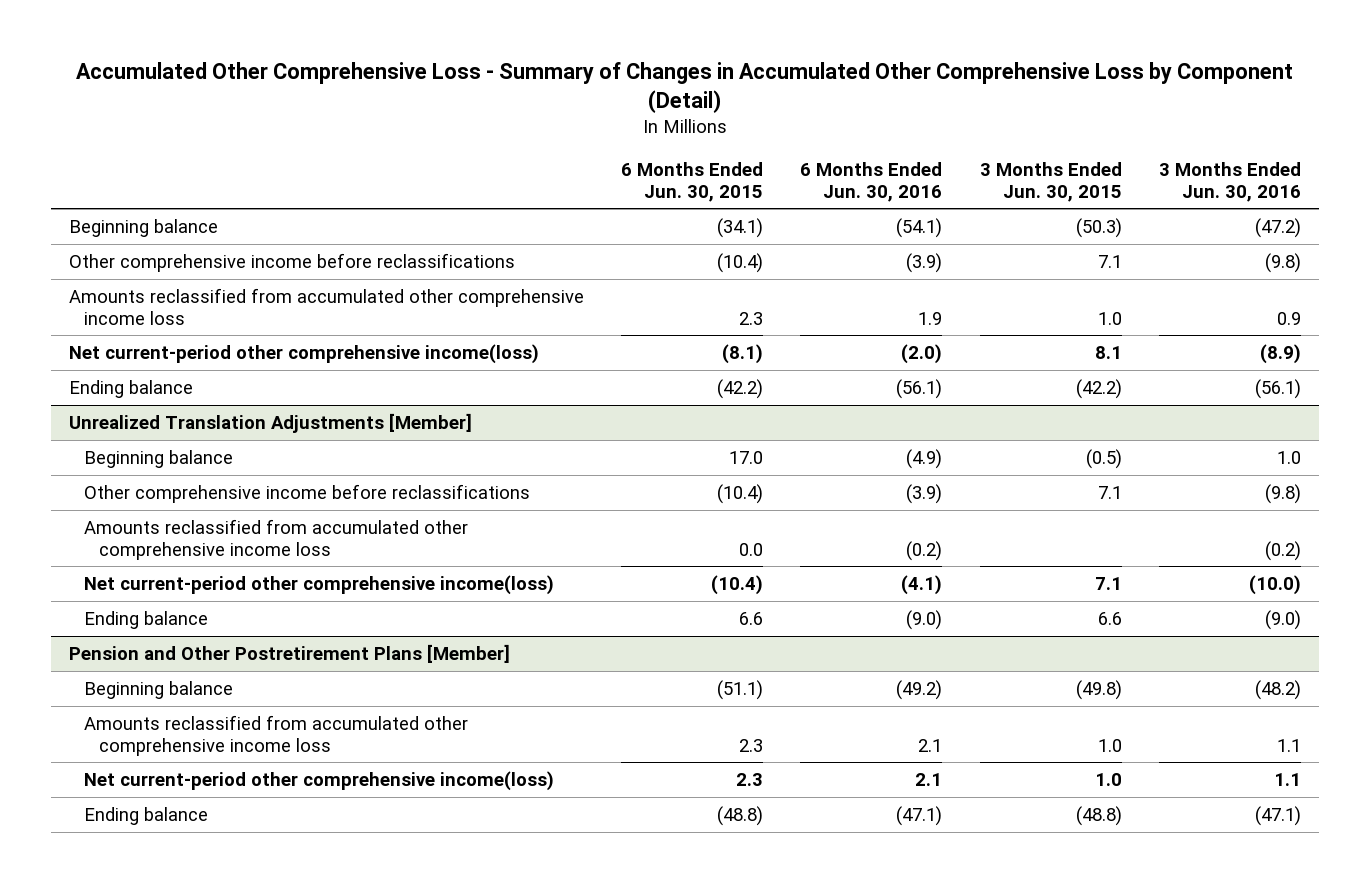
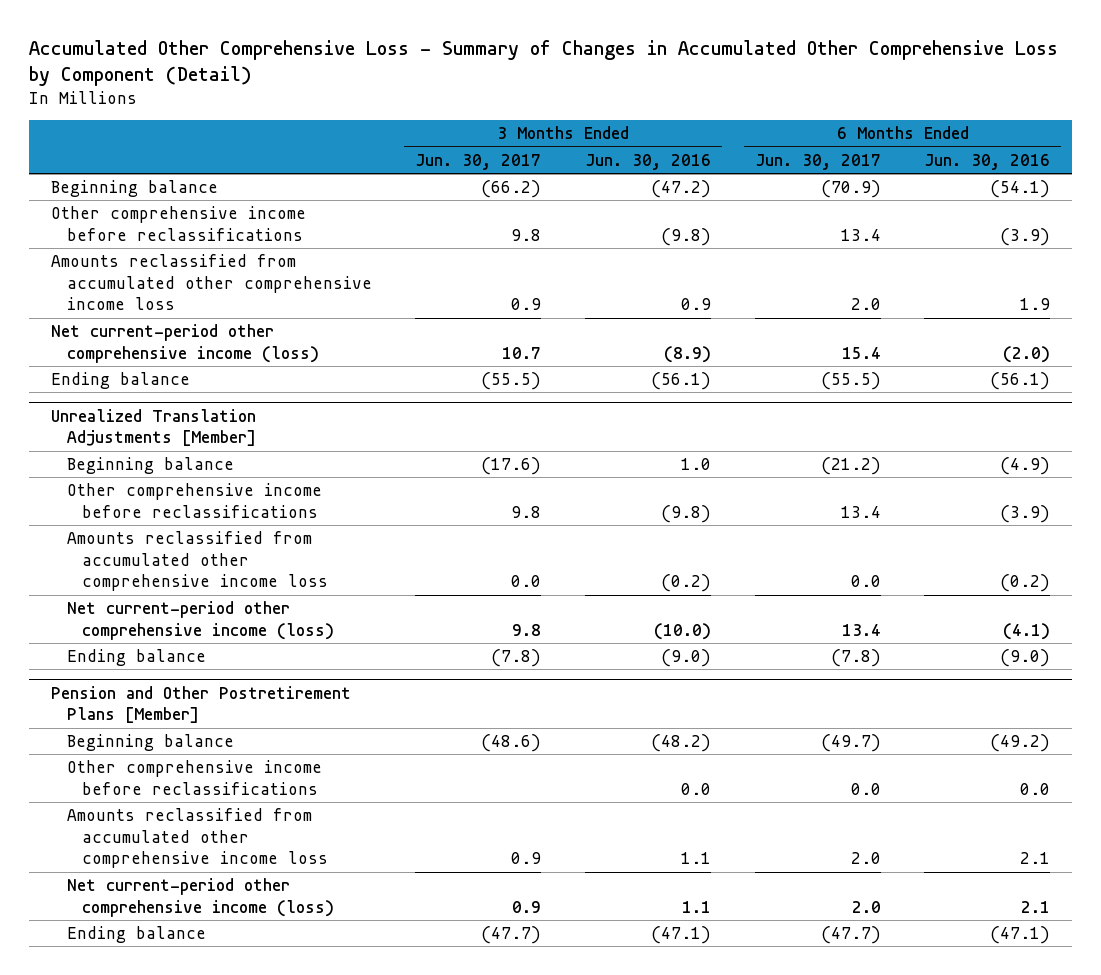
[621,161,764,202] 6 Months Ended Jun. 30, 2015 -> none
[979,161,1122,202] 3 Months Ended Jun. 30, 2015 -> none
none -> [415,153,542,170] Jun. 30, 2017
none -> [754,153,881,170] Jun. 30, 2017
[69,343,540,364] Net current-period other comprehensive income(loss) -> [50,324,319,363] Net current-period other comprehensive income (loss)
[84,574,555,595] Net current-period other comprehensive income(loss) -> [66,601,335,640] Net current-period other comprehensive income (loss)
none -> [66,760,322,795] Other comprehensive income before reclassifications
[84,770,555,791] Net current-period other comprehensive income(loss) -> [66,878,335,917] Net current-period other comprehensive income (loss)

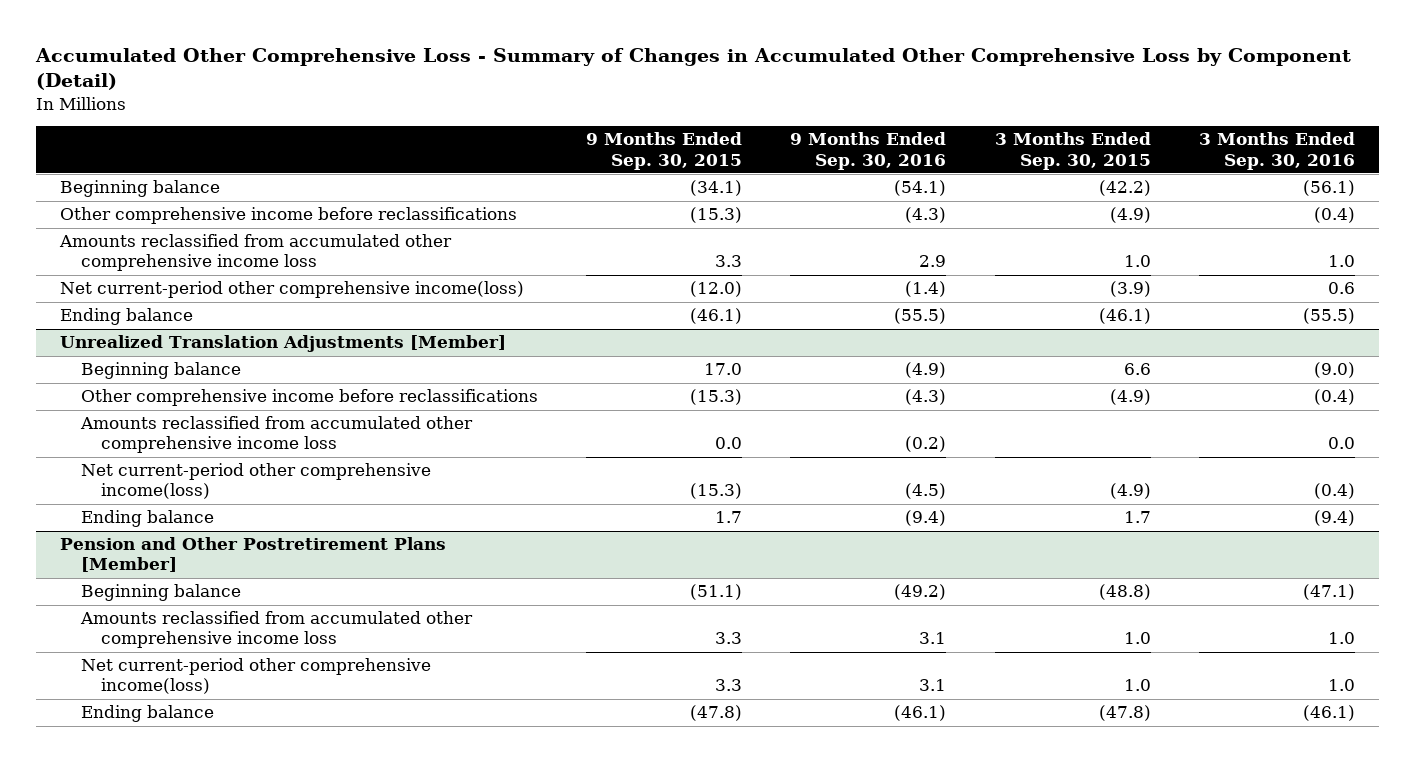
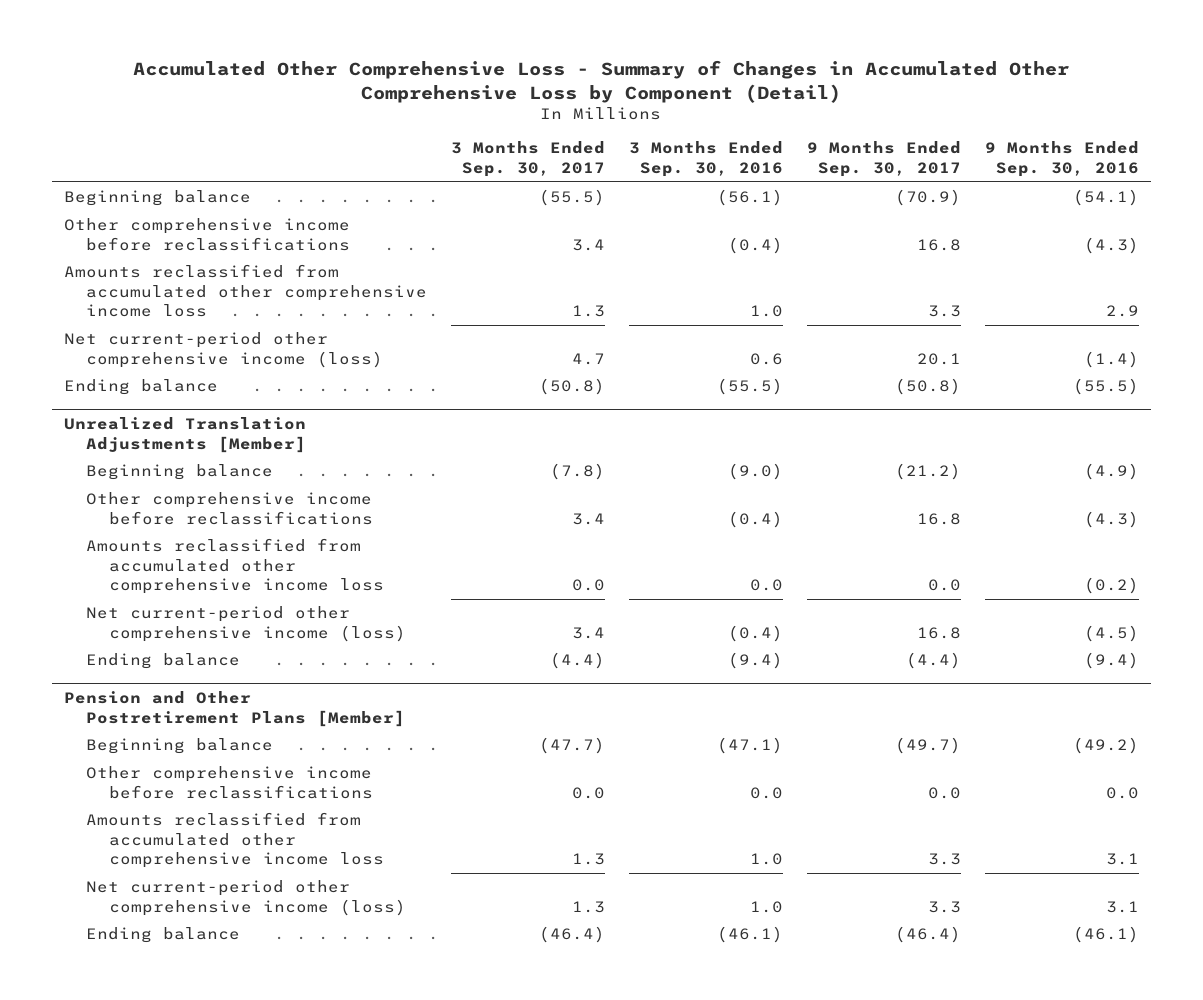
[585,132,742,170] 9 Months Ended Sep. 30, 2015 -> none
[994,132,1151,170] 3 Months Ended Sep. 30, 2015 -> none
none -> [451,141,606,178] 3 Months Ended Sep. 30, 2017
none -> [807,141,962,178] 9 Months Ended Sep. 30, 2017
[60,281,525,299] Net current-period other comprehensive income(loss) -> [63,332,384,368] Net current-period other comprehensive income (loss)
[80,463,431,500] Net current-period other comprehensive income(loss) -> [86,606,407,642] Net current-period other comprehensive income (loss)
none -> [86,766,374,799] Other comprehensive income before reclassifications
[80,658,431,695] Net current-period other comprehensive income(loss) -> [86,880,407,916] Net current-period other comprehensive income (loss)

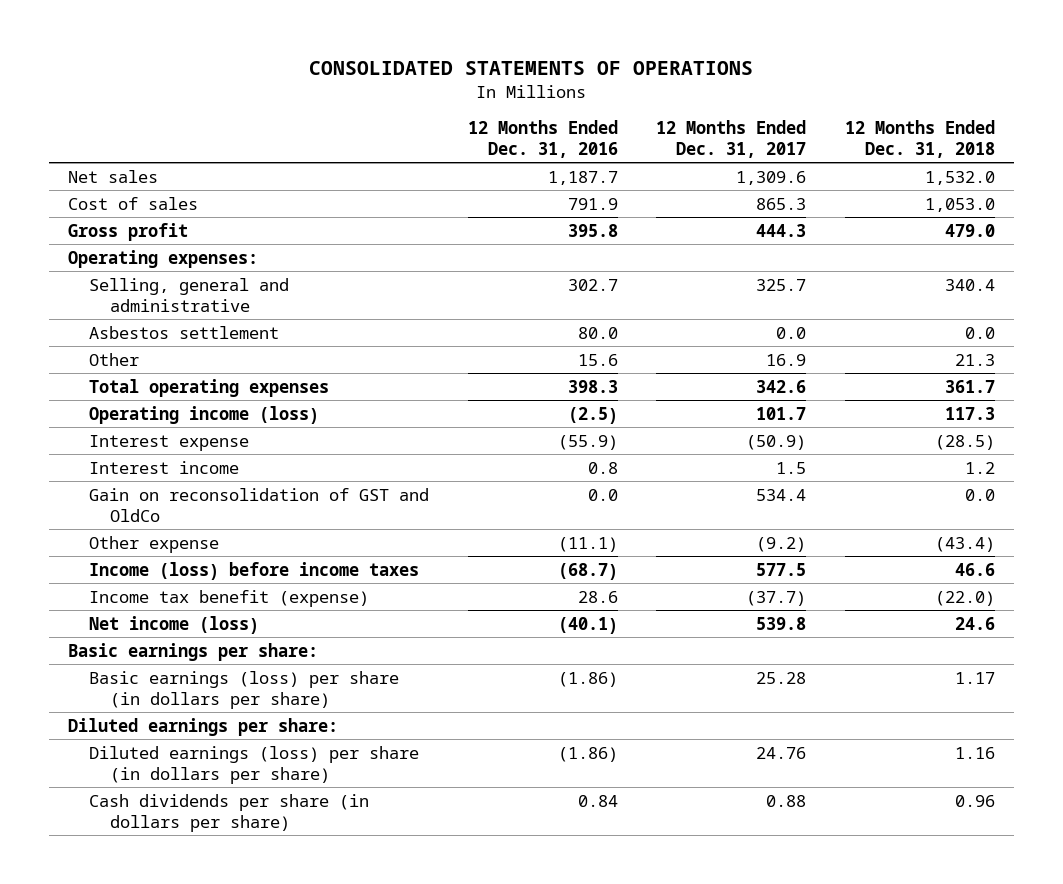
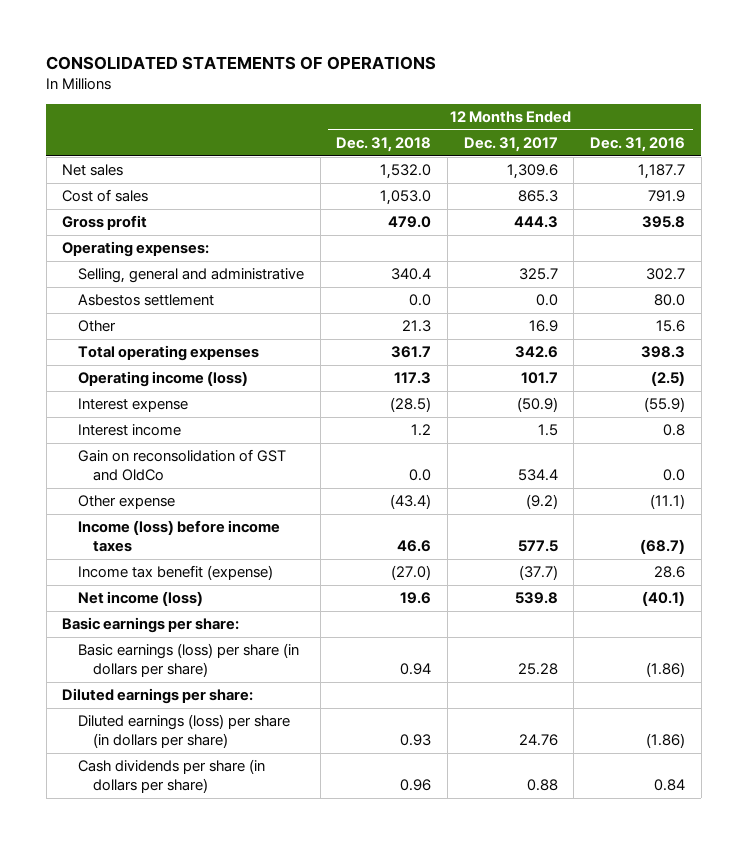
[934,590,995,606] (22.0) -> [391,565,432,581] (27.0)
[954,616,995,630] 24.6 -> [400,592,432,605] 19.6
[954,671,995,684] 1.17 -> [400,663,432,676] 0.94
[954,746,995,759] 1.16 -> [400,734,432,747] 0.93

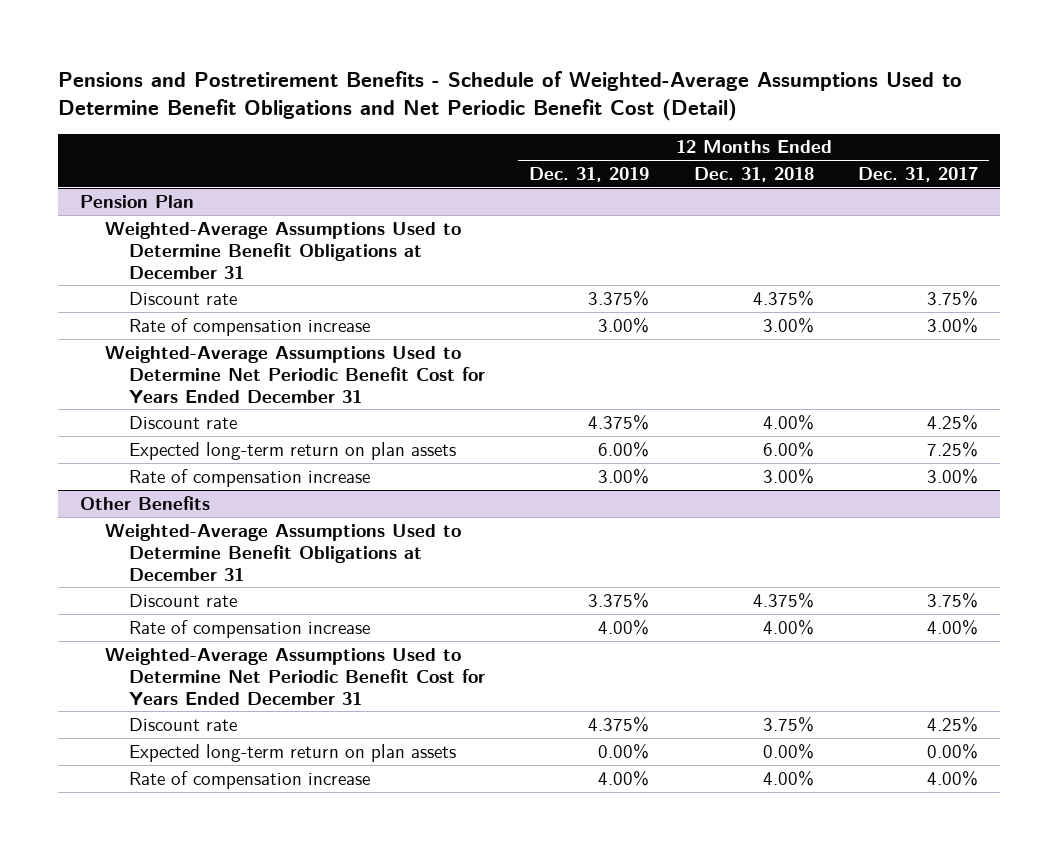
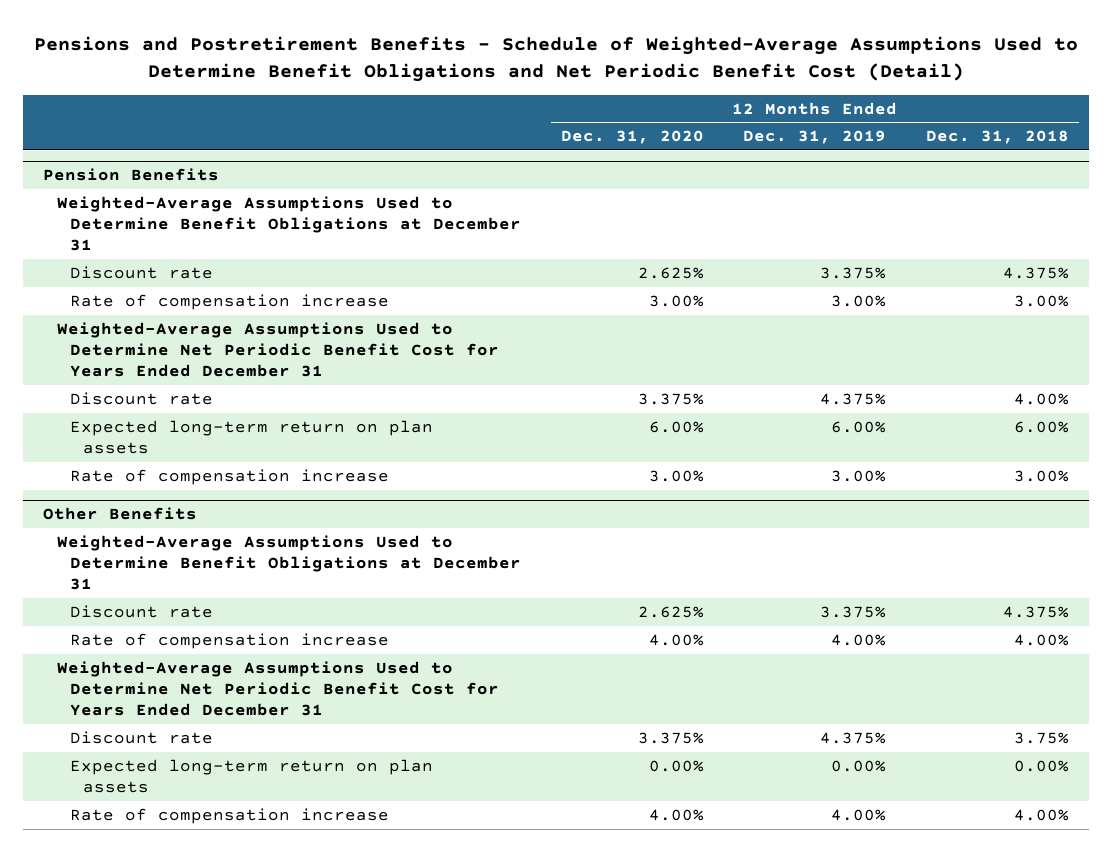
[858,167,979,183] Dec. 31, 2017 -> none
none -> [560,130,704,145] Dec. 31, 2020
[80,194,195,208] Pension Plan -> [43,168,220,182] Pension Benefits

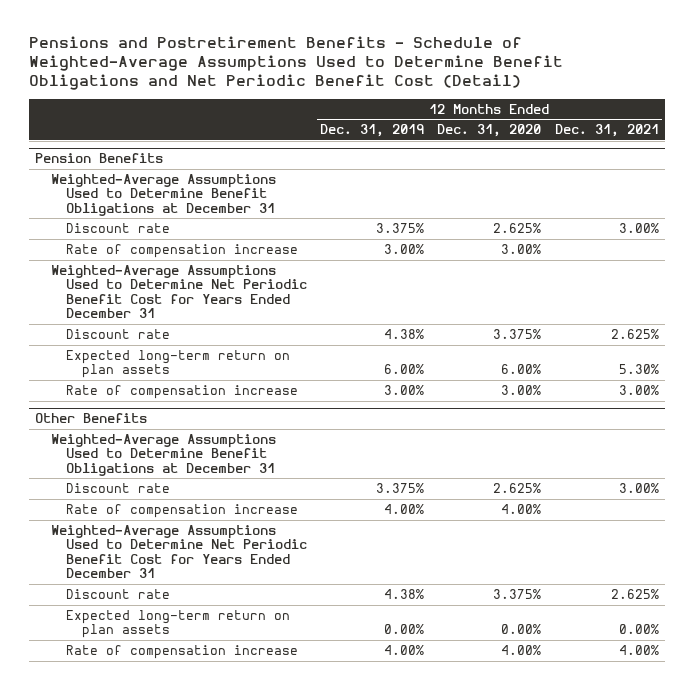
[926,130,1070,145] Dec. 31, 2018 -> none
none -> [554,124,659,138] Dec. 31, 2021
[820,392,887,405] 4.375% -> [384,328,425,339] 4.38%
[820,731,887,744] 4.375% -> [384,588,425,599] 4.38%

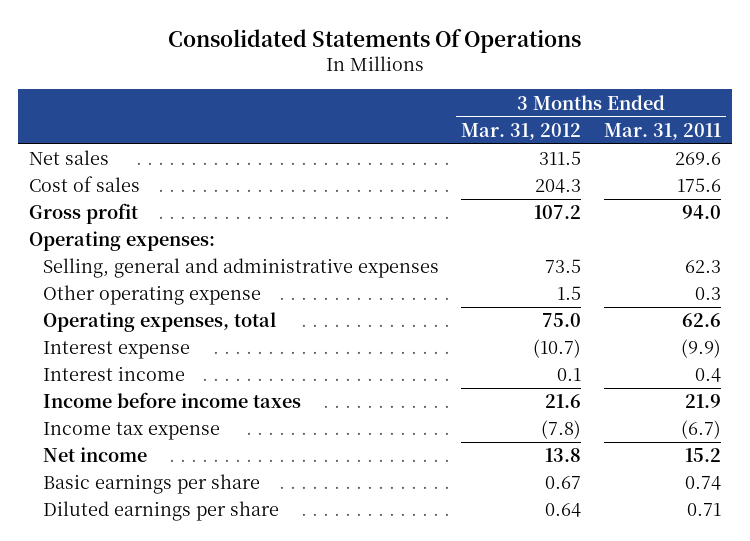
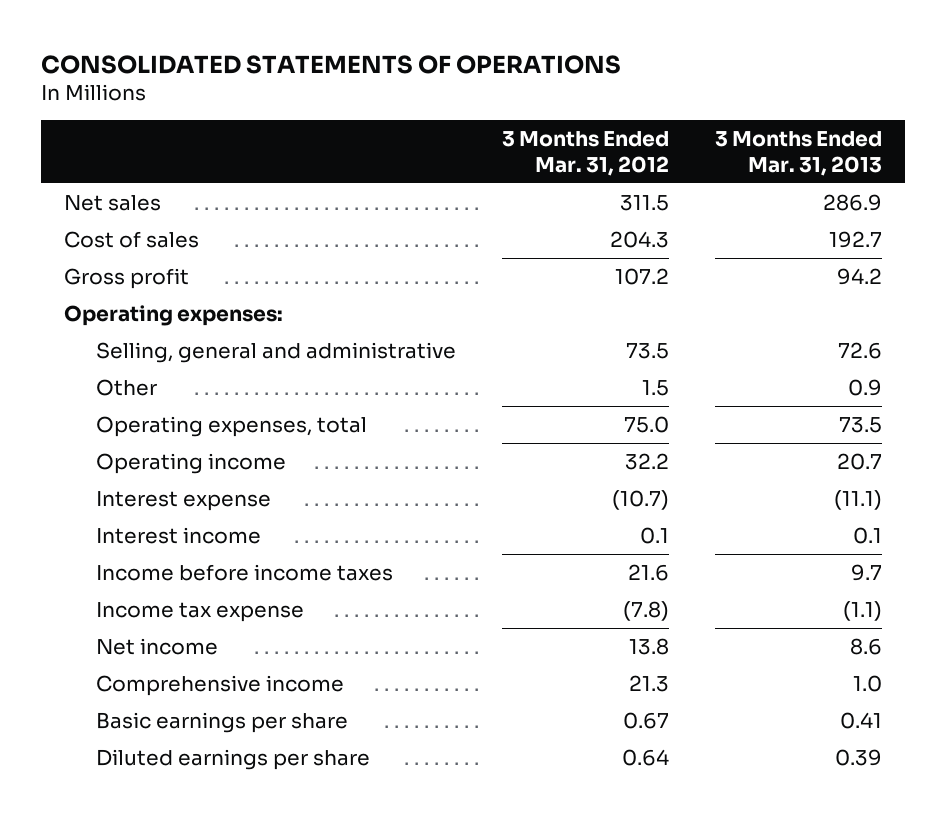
[168,28,582,53] Consolidated Statements Of Operations -> [41,54,622,74] CONSOLIDATED STATEMENTS OF OPERATIONS
[603,122,721,140] Mar. 31, 2011 -> none
none -> [715,131,883,176] 3 Months Ended Mar. 31, 2013
[43,258,440,279] Selling, general and administrative expenses -> [95,341,456,363] Selling, general and administrative
[43,285,262,306] Other operating expense -> [95,378,157,396] Other
none -> [95,452,286,474] Operating income
none -> [95,674,344,696] Comprehensive income

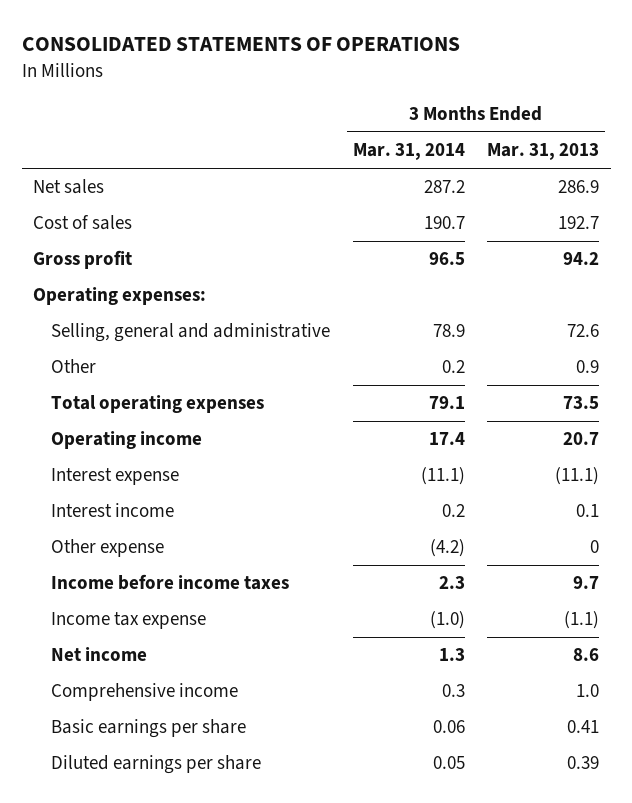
[502,131,670,176] 3 Months Ended Mar. 31, 2012 -> none
none -> [352,143,465,161] Mar. 31, 2014
[95,415,367,437] Operating expenses, total -> [51,395,265,414] Total operating expenses
none -> [51,539,165,558] Other expense

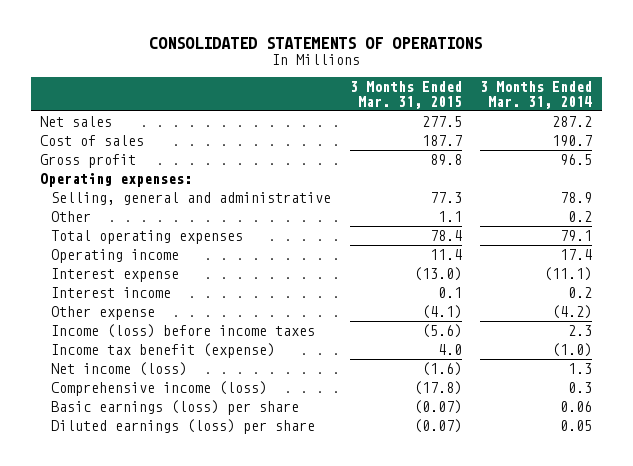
[487,143,600,161] Mar. 31, 2013 -> none
none -> [349,81,462,109] 3 Months Ended Mar. 31, 2015
[51,574,290,591] Income before income taxes -> [51,323,316,338] Income (loss) before income taxes
[51,612,207,630] Income tax expense -> [51,342,276,358] Income tax benefit (expense)
[51,647,148,662] Net income -> [51,361,188,376] Net income (loss)
[51,683,239,702] Comprehensive income -> [51,380,268,396] Comprehensive income (loss)
[51,719,247,739] Basic earnings per share -> [51,399,300,415] Basic earnings (loss) per share
[51,755,262,775] Diluted earnings per share -> [51,418,316,434] Diluted earnings (loss) per share

